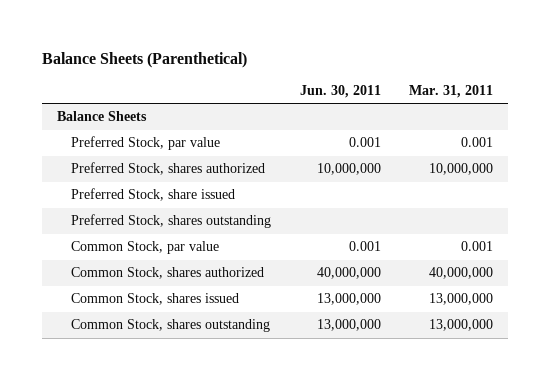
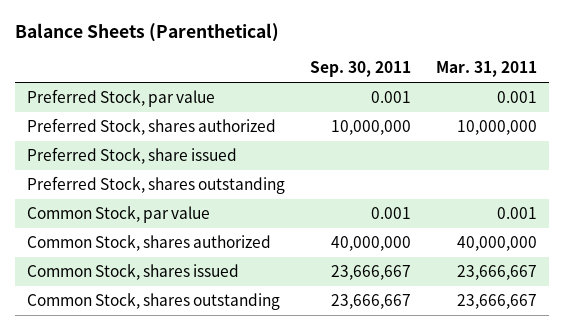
[299,84,381,98] Jun. 30, 2011 -> none
none -> [309,61,411,78] Sep. 30, 2011
[56,111,147,122] Balance Sheets -> none
[429,293,494,306] 13,000,000 -> [456,264,537,280] 23,666,667
[429,319,494,332] 13,000,000 -> [456,293,537,309] 23,666,667

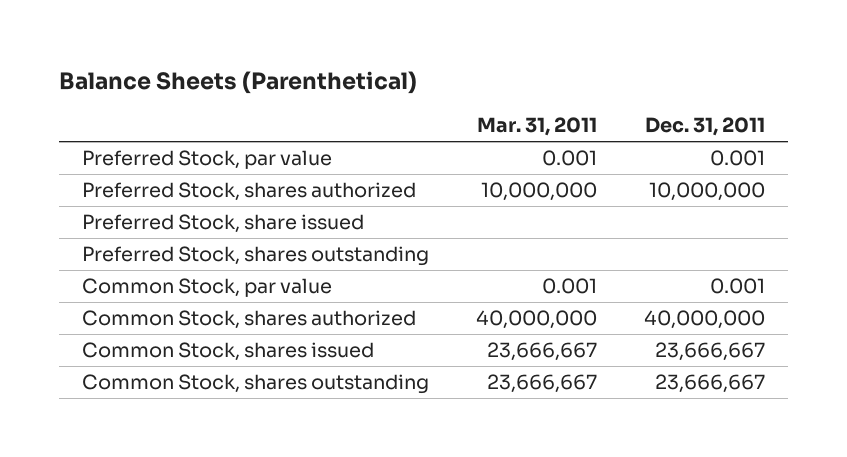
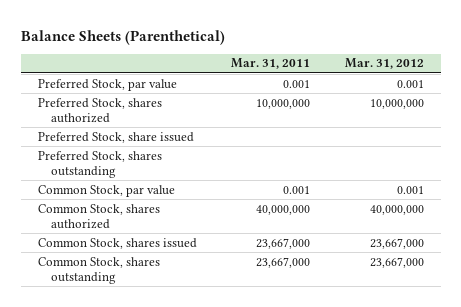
[644,117,765,137] Dec. 31, 2011 -> none
none -> [344,58,424,70] Mar. 31, 2012
[486,342,597,362] 23,666,667 -> [256,237,311,249] 23,667,000
[486,374,597,394] 23,666,667 -> [256,256,311,268] 23,667,000

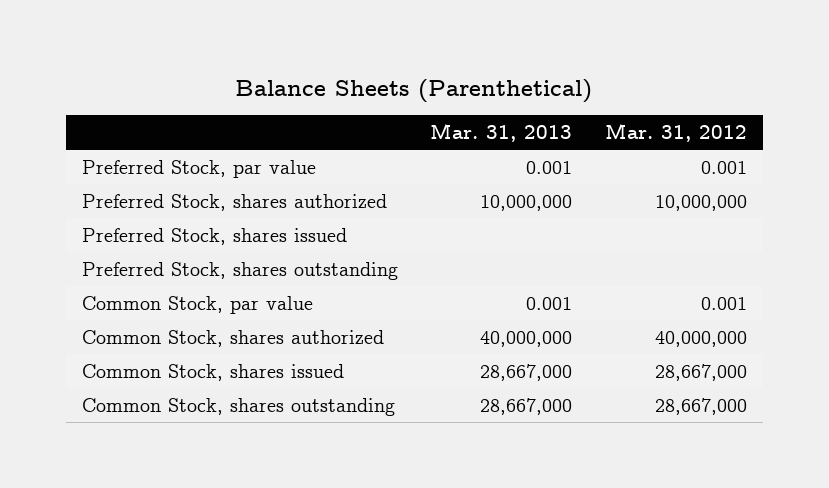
[231,58,311,70] Mar. 31, 2011 -> none
none -> [430,123,573,143] Mar. 31, 2013
[37,131,194,143] Preferred Stock, share issued -> [81,227,347,245] Preferred Stock, shares issued
[369,237,424,249] 23,667,000 -> [655,363,748,381] 28,667,000
[369,256,424,268] 23,667,000 -> [655,397,748,415] 28,667,000

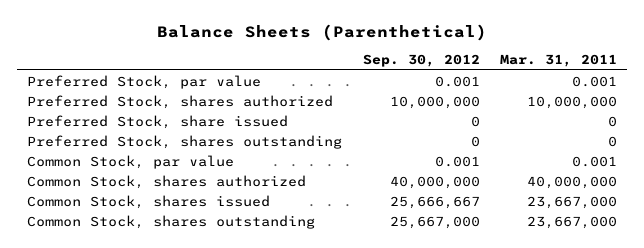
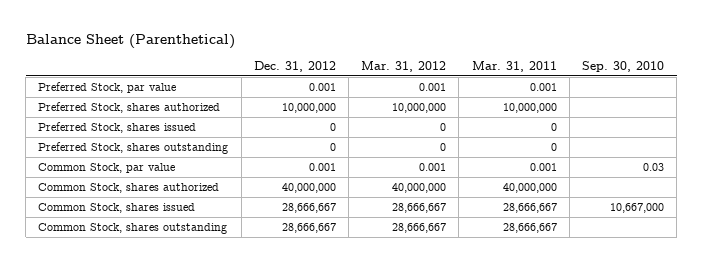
[157,23,488,41] Balance Sheets (Parenthetical) -> [25,34,235,50] Balance Sheet (Parenthetical)
[362,54,480,68] Sep. 30, 2012 -> none
none -> [253,60,336,72] Dec. 31, 2012
none -> [361,60,447,72] Mar. 31, 2012
none -> [582,60,665,72] Sep. 30, 2010
[27,114,289,129] Preferred Stock, share issued -> [38,122,197,134] Preferred Stock, shares issued
[527,195,618,209] 23,667,000 -> [502,203,557,214] 28,666,667
[527,215,618,229] 23,667,000 -> [502,223,557,234] 28,666,667

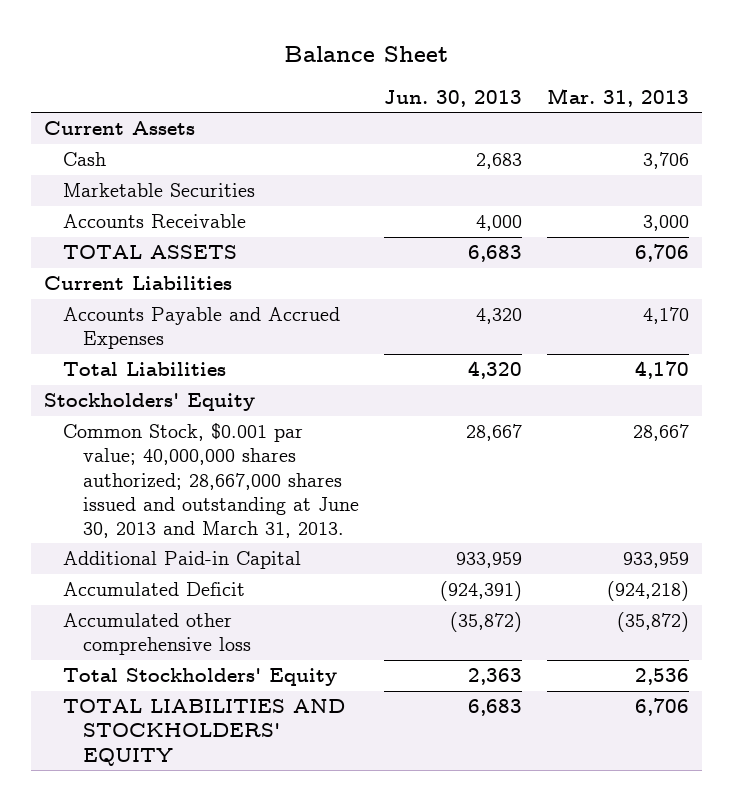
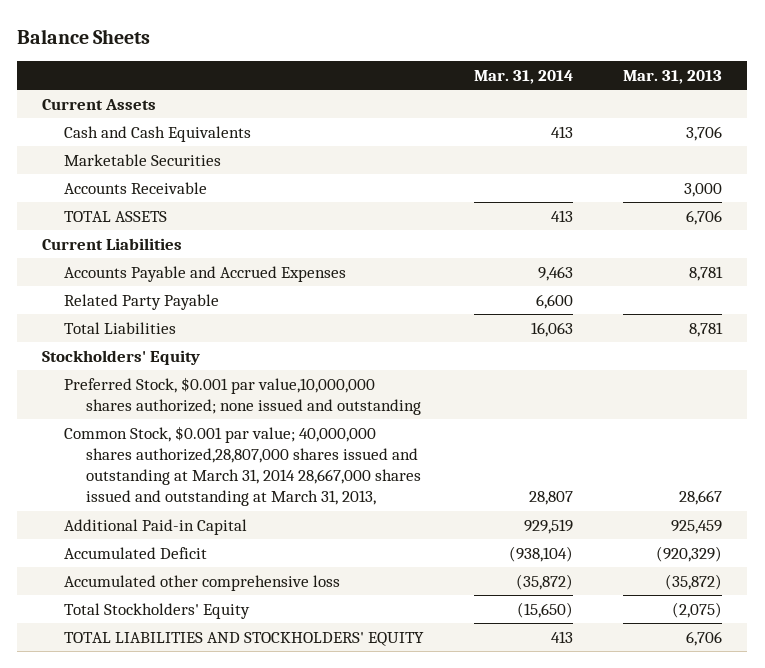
[284,45,449,62] Balance Sheet -> [17,29,151,45] Balance Sheets
[383,89,522,107] Jun. 30, 2013 -> none
none -> [473,70,573,85] Mar. 31, 2014
[63,152,107,167] Cash -> [64,125,252,142] Cash and Cash Equivalents
[643,307,690,325] 4,170 -> [689,265,724,281] 8,781
none -> [64,293,220,310] Related Party Payable
[635,361,690,380] 4,170 -> [689,321,724,337] 8,781
none -> [64,376,421,416] Preferred Stock, $0.001 par value,10,000,000 shares authorized; none issued and outstanding
[63,423,359,538] Common Stock, $0.001 par value; 40,000,000 shares authorized; 28,667,000 shares issued and outstanding at June 30, 2013 and March 31, 2013. -> [64,425,421,507] Common Stock, $0.001 par value; 40,000,000 shares authorized,28,807,000 shares issued and outstanding at March 31, 2014 28,667,000 shares issued and outstanding at March 31, 2013,
[623,552,690,569] 933,959 -> [671,519,723,534] 925,459
[607,581,690,602] (924,218) -> [656,545,723,562] (920,329)
[635,668,690,686] 2,536 -> [672,601,723,618] (2,075)

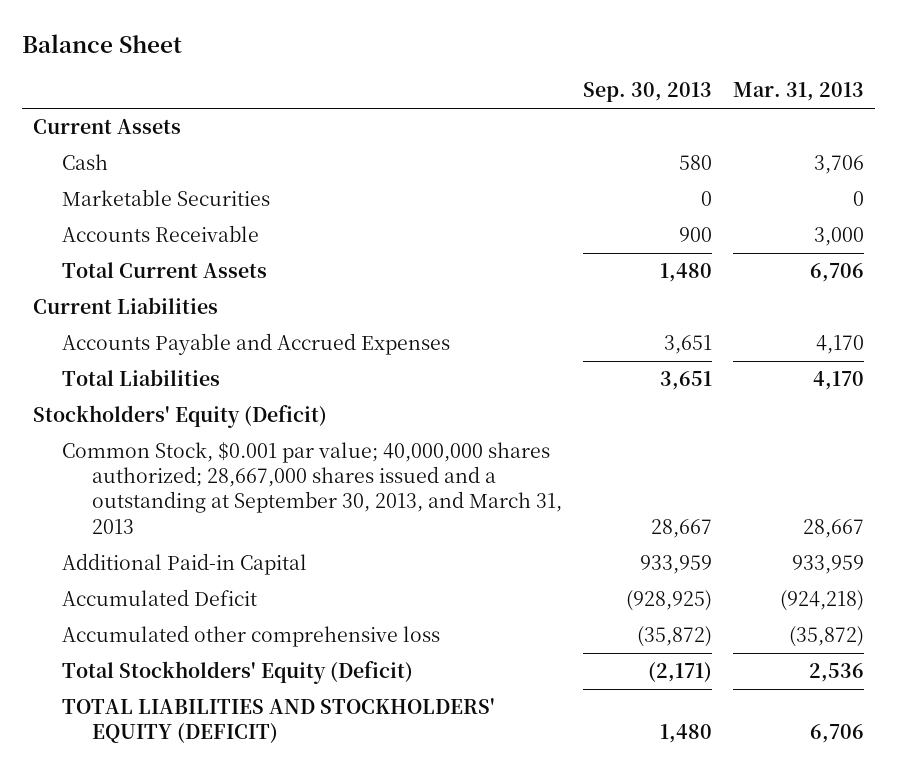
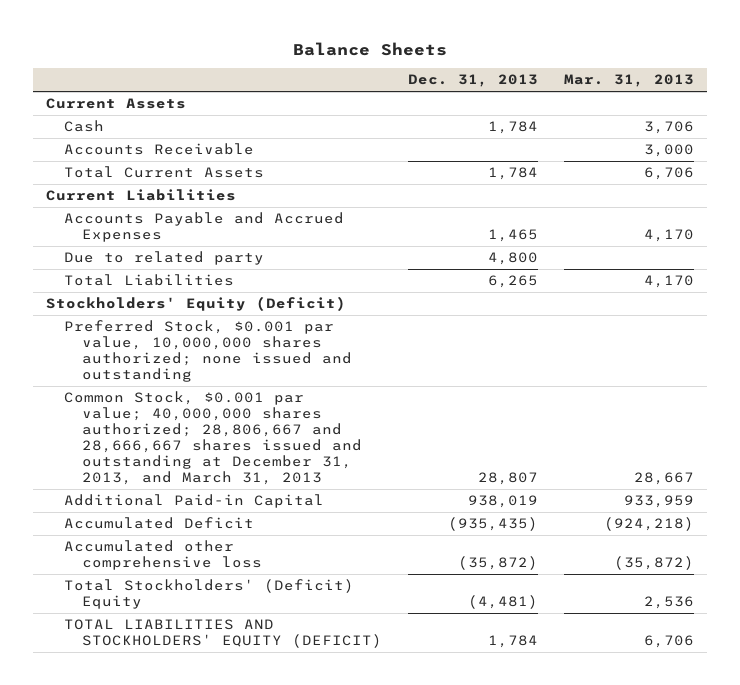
[22,33,183,53] Balance Sheet -> [293,41,448,56] Balance Sheets
[582,82,712,103] Sep. 30, 2013 -> none
none -> [408,74,539,88] Dec. 31, 2013
[62,189,271,207] Marketable Securities -> none
none -> [64,251,265,266] Due to related party
none -> [64,320,353,383] Preferred Stock, $0.001 par value, 10,000,000 shares authorized; none issued and outstanding
[62,442,562,534] Common Stock, $0.001 par value; 40,000,000 shares authorized; 28,667,000 shares issued and a outstanding at September 30, 2013, and March 31, 2013 -> [64,391,363,486] Common Stock, $0.001 par value; 40,000,000 shares authorized; 28,806,667 and 28,666,667 shares issued and outstanding at December 31, 2013, and March 31, 2013
[62,661,414,685] Total Stockholders' Equity (Deficit) -> [64,579,355,610] Total Stockholders' (Deficit) Equity

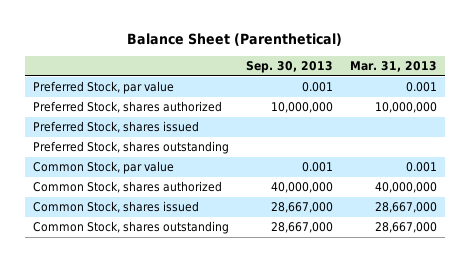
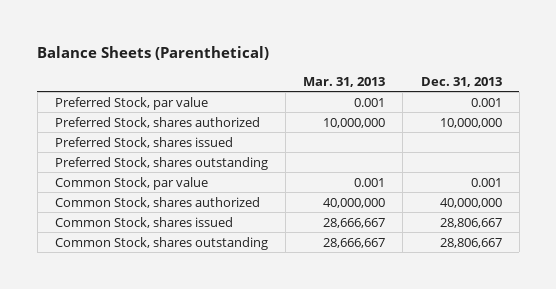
[126,32,342,46] Balance Sheet (Parenthetical) -> [37,45,270,60] Balance Sheets (Parenthetical)
[245,61,333,74] Sep. 30, 2013 -> none
none -> [420,76,502,87] Dec. 31, 2013
[374,202,437,214] 28,667,000 -> [323,217,386,228] 28,666,667
[374,222,437,234] 28,667,000 -> [323,237,386,248] 28,666,667

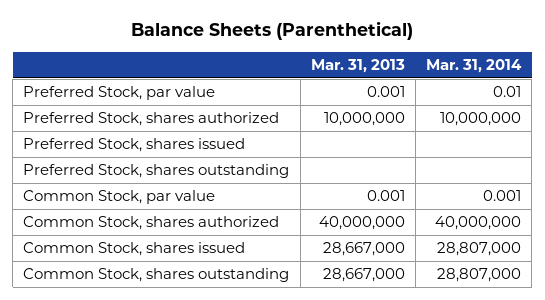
[420,76,502,87] Dec. 31, 2013 -> none
none -> [426,59,523,74] Mar. 31, 2014
[323,217,386,228] 28,666,667 -> [322,242,405,257] 28,667,000
[323,237,386,248] 28,666,667 -> [322,268,405,283] 28,667,000

